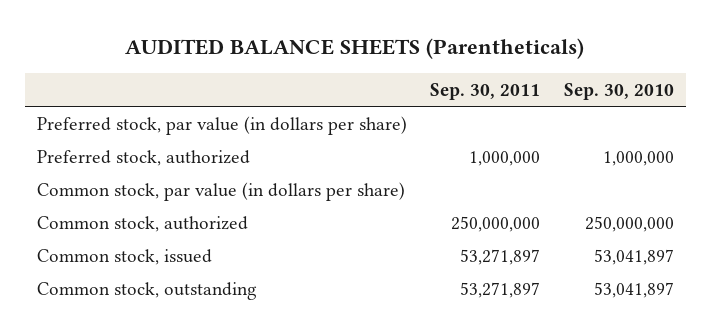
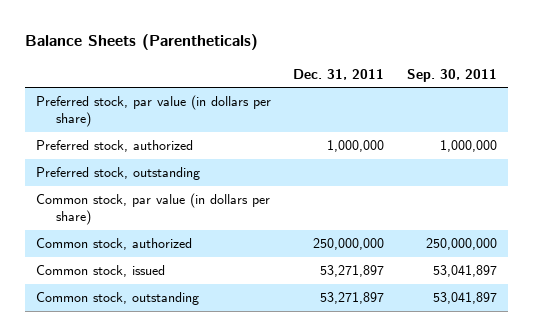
[125,37,585,59] AUDITED BALANCE SHEETS (Parentheticals) -> [24,34,258,51] Balance Sheets (Parentheticals)
[564,82,675,100] Sep. 30, 2010 -> none
none -> [293,68,385,80] Dec. 31, 2011
none -> [35,167,200,181] Preferred stock, outstanding
[460,248,541,265] 53,271,897 -> [432,265,497,278] 53,041,897
[460,281,541,298] 53,271,897 -> [432,292,497,305] 53,041,897

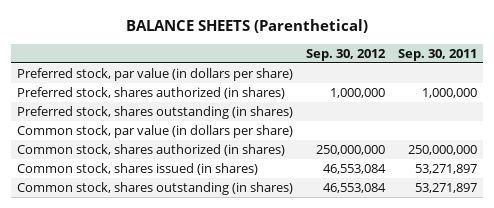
[24,34,258,51] Balance Sheets (Parentheticals) -> [126,18,369,33] BALANCE SHEETS (Parenthetical)
[293,68,385,80] Dec. 31, 2011 -> none
none -> [306,48,387,61] Sep. 30, 2012
[35,140,193,153] Preferred stock, authorized -> [17,87,286,100] Preferred stock, shares authorized (in shares)
[35,167,200,181] Preferred stock, outstanding -> [17,106,294,120] Preferred stock, shares outstanding (in shares)
[35,238,192,251] Common stock, authorized -> [17,144,286,157] Common stock, shares authorized (in shares)
[35,265,165,278] Common stock, issued -> [17,163,259,176] Common stock, shares issued (in shares)
[432,265,497,278] 53,041,897 -> [415,164,478,175] 53,271,897
[35,292,199,306] Common stock, outstanding -> [17,182,294,196] Common stock, shares outstanding (in shares)
[432,292,497,305] 53,041,897 -> [415,183,478,194] 53,271,897

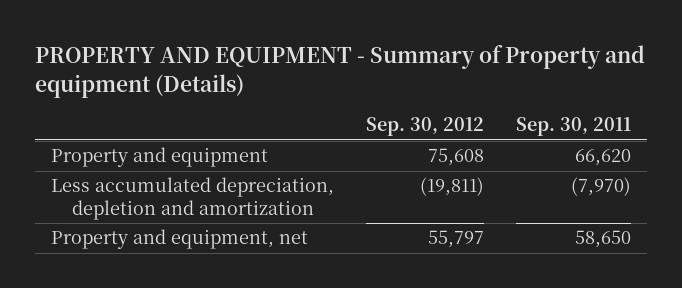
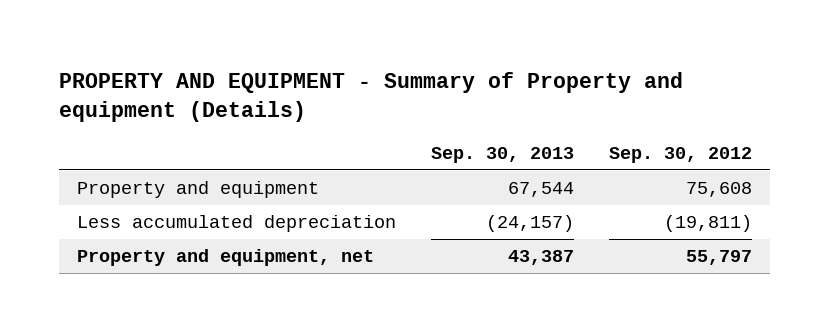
[515,117,631,137] Sep. 30, 2011 -> none
none -> [431,146,575,163] Sep. 30, 2013
[51,177,335,220] Less accumulated depreciation, depletion and amortization -> [77,215,397,233] Less accumulated depreciation

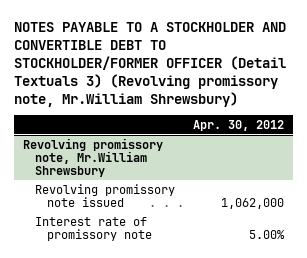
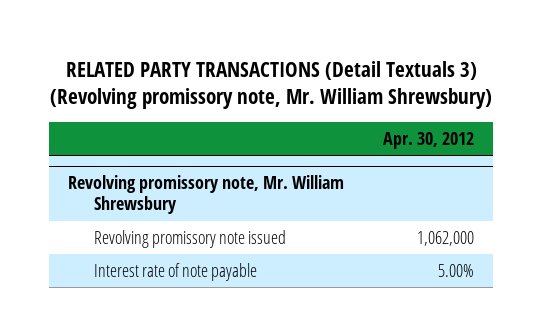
[13,21,286,107] NOTES PAYABLE TO A STOCKHOLDER AND CONVERTIBLE DEBT TO STOCKHOLDER/FORMER OFFICER (Detail Textuals 3) (Revolving promissory note, Mr.William Shrewsbury) -> [50,60,493,110] RELATED PARTY TRANSACTIONS (Detail Textuals 3) (Revolving promissory note, Mr. William Shrewsbury)
[22,137,163,178] Revolving promissory note, Mr.William Shrewsbury -> [68,175,345,215] Revolving promissory note, Mr. William Shrewsbury
[35,216,153,241] Interest rate of promissory note -> [93,262,257,281] Interest rate of note payable

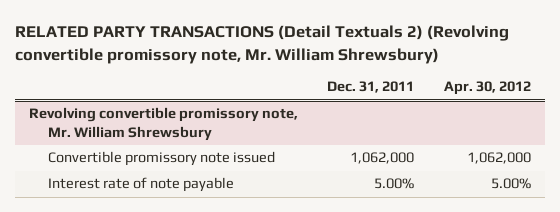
[50,60,493,110] RELATED PARTY TRANSACTIONS (Detail Textuals 3) (Revolving promissory note, Mr. William Shrewsbury) -> [14,25,509,64] RELATED PARTY TRANSACTIONS (Detail Textuals 2) (Revolving convertible promissory note, Mr. William Shrewsbury)
none -> [327,81,415,94] Dec. 31, 2011
[68,175,345,215] Revolving promissory note, Mr. William Shrewsbury -> [29,107,299,141] Revolving convertible promissory note, Mr. William Shrewsbury
[93,229,286,248] Revolving promissory note issued -> [48,151,276,167] Convertible promissory note issued

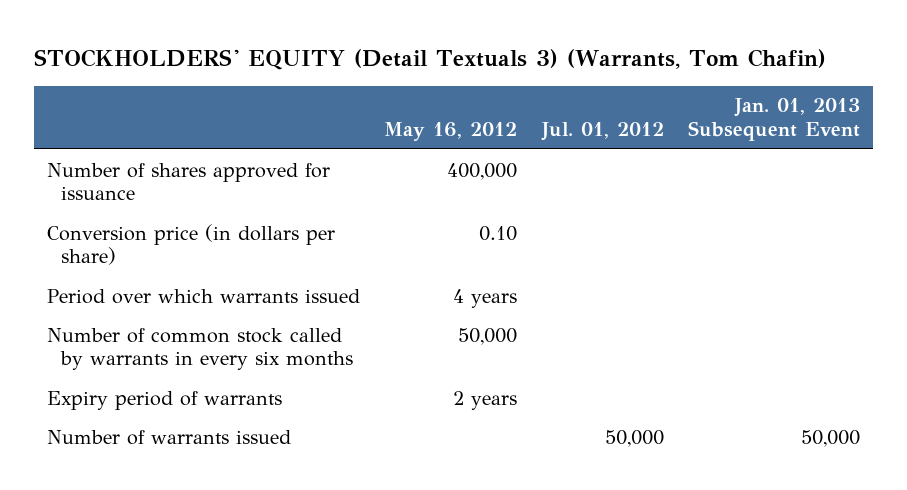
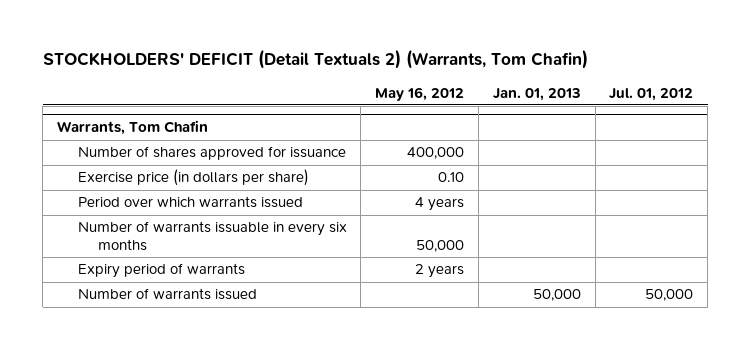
[34,48,827,70] STOCKHOLDERS' EQUITY (Detail Textuals 3) (Warrants, Tom Chafin) -> [42,49,588,70] STOCKHOLDERS' DEFICIT (Detail Textuals 2) (Warrants, Tom Chafin)
[688,98,861,142] Jan. 01, 2013 Subsequent Event -> none
none -> [492,87,581,101] Jan. 01, 2013
none -> [56,120,208,136] Warrants, Tom Chafin
[46,223,335,266] Conversion price (in dollars per share) -> [77,169,309,187] Exercise price (in dollars per share)
[46,327,354,371] Number of common stock called by warrants in every six months -> [77,221,347,252] Number of warrants issuable in every six months

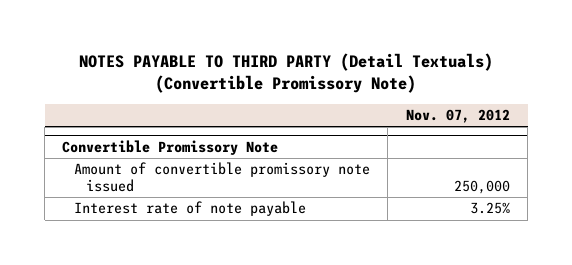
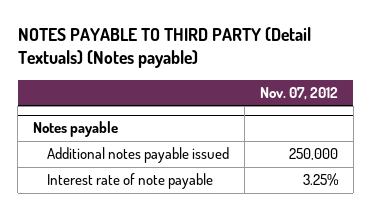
[79,52,494,94] NOTES PAYABLE TO THIRD PARTY (Detail Textuals) (Convertible Promissory Note) -> [17,26,311,69] NOTES PAYABLE TO THIRD PARTY (Detail Textuals) (Notes payable)
[62,139,279,155] Convertible Promissory Note -> none
none -> [33,121,119,138] Notes payable
[74,162,371,192] Amount of convertible promissory note issued -> [46,147,229,164] Additional notes payable issued

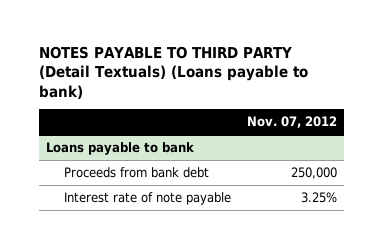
[17,26,311,69] NOTES PAYABLE TO THIRD PARTY (Detail Textuals) (Notes payable) -> [38,45,308,99] NOTES PAYABLE TO THIRD PARTY (Detail Textuals) (Loans payable to bank)
[33,121,119,138] Notes payable -> none
[46,147,229,164] Additional notes payable issued -> none
none -> [46,142,195,156] Loans payable to bank
none -> [64,167,210,179] Proceeds from bank debt

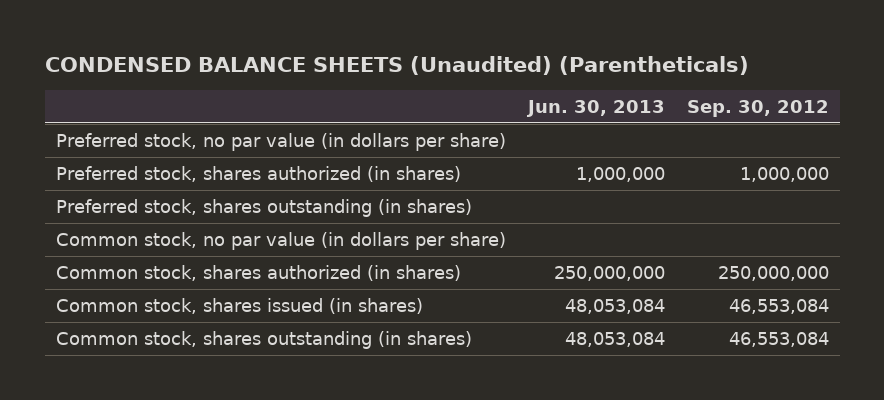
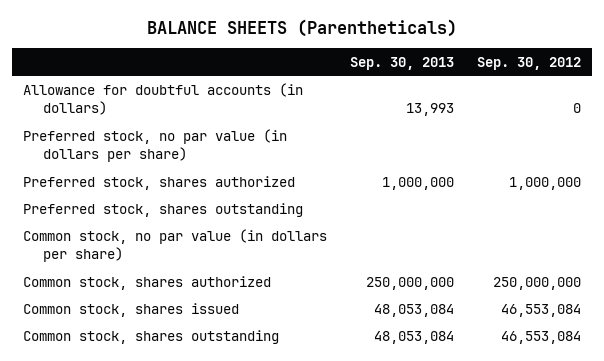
[44,56,749,76] CONDENSED BALANCE SHEETS (Unaudited) (Parentheticals) -> [147,18,458,37] BALANCE SHEETS (Parentheticals)
[525,99,665,117] Jun. 30, 2013 -> none
none -> [350,56,455,70] Sep. 30, 2013
none -> [23,82,304,116] Allowance for doubtful accounts (in dollars)
[55,165,461,182] Preferred stock, shares authorized (in shares) -> [23,175,296,190] Preferred stock, shares authorized
[55,198,472,217] Preferred stock, shares outstanding (in shares) -> [23,202,304,217] Preferred stock, shares outstanding
[55,264,461,281] Common stock, shares authorized (in shares) -> [23,275,272,290] Common stock, shares authorized
[55,297,423,314] Common stock, shares issued (in shares) -> [23,302,240,317] Common stock, shares issued
[55,330,472,349] Common stock, shares outstanding (in shares) -> [23,329,280,344] Common stock, shares outstanding

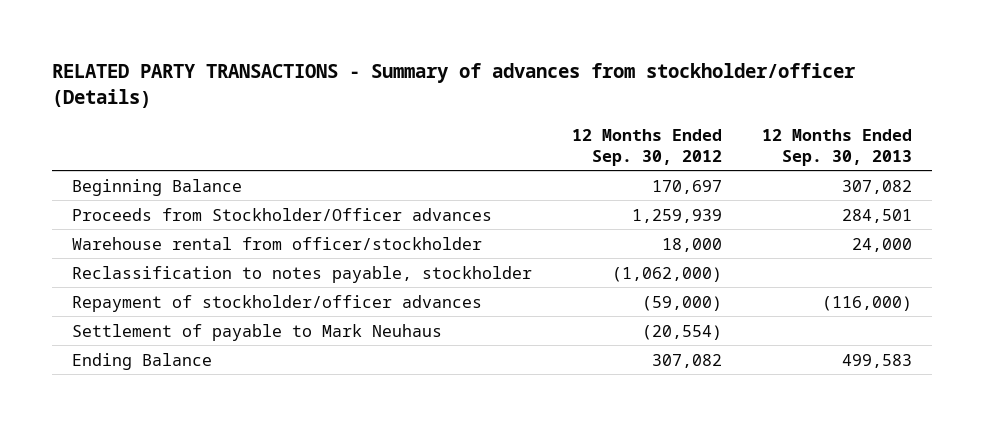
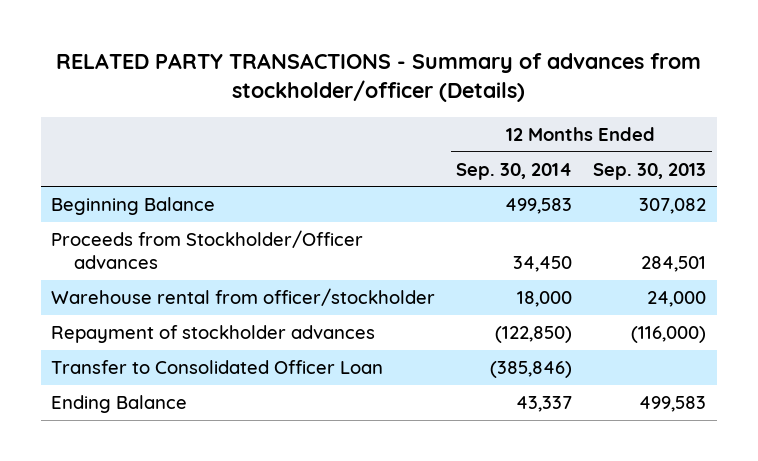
[572,128,723,166] 12 Months Ended Sep. 30, 2012 -> none
none -> [456,162,573,180] Sep. 30, 2014
[72,265,533,283] Reclassification to notes payable, stockholder -> none
[72,294,483,312] Repayment of stockholder/officer advances -> [51,324,376,343] Repayment of stockholder advances
[72,323,443,341] Settlement of payable to Mark Neuhaus -> [51,359,384,374] Transfer to Consolidated Officer Loan

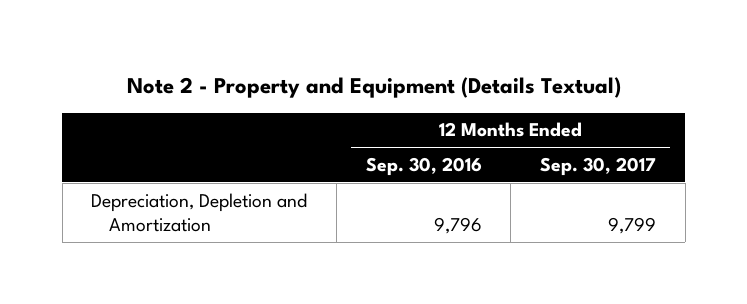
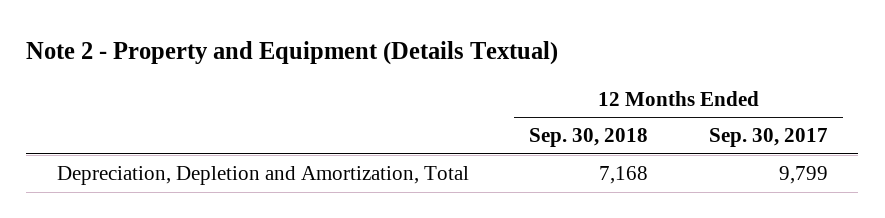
[365,157,482,177] Sep. 30, 2016 -> none
none -> [529,128,649,148] Sep. 30, 2018
[91,192,308,232] Depreciation, Depletion and Amortization -> [56,166,469,186] Depreciation, Depletion and Amortization, Total

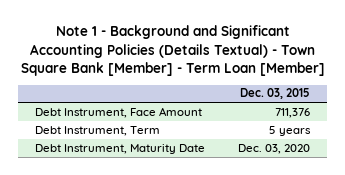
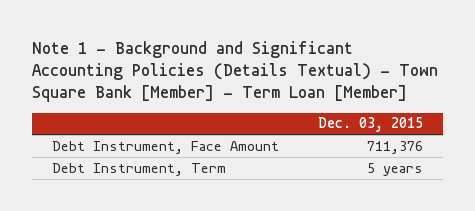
[34,143,205,154] Debt Instrument, Maturity Date -> none

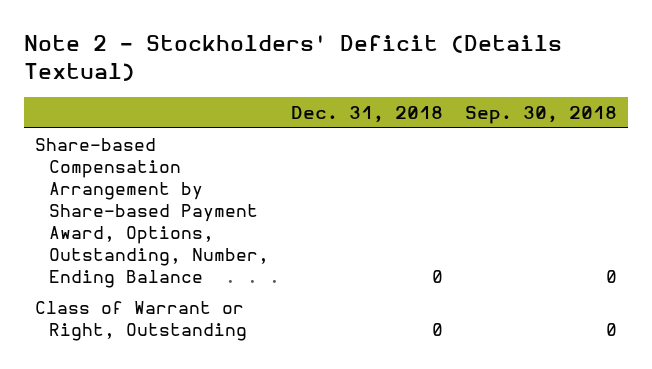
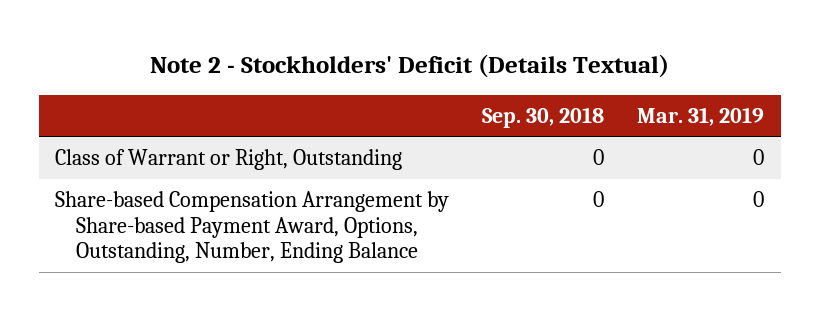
[290,105,443,123] Dec. 31, 2018 -> none
none -> [637,107,765,127] Mar. 31, 2019
[34,138,270,288] Share-based Compensation Arrangement by Share-based Payment Award, Options, Outstanding, Number, Ending Balance -> [55,191,450,264] Share-based Compensation Arrangement by Share-based Payment Award, Options, Outstanding, Number, Ending Balance

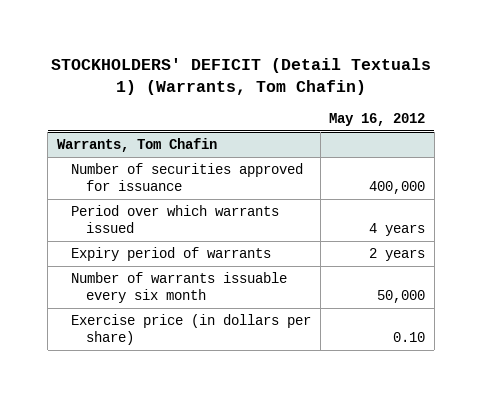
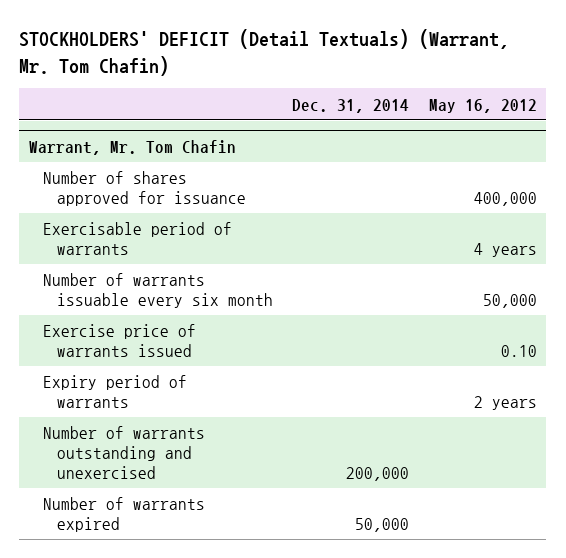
[51,57,432,95] STOCKHOLDERS' DEFICIT (Detail Textuals 1) (Warrants, Tom Chafin) -> [19,29,510,76] STOCKHOLDERS' DEFICIT (Detail Textuals) (Warrant, Mr. Tom Chafin)
none -> [292,98,410,113] Dec. 31, 2014
[71,246,272,261] Expiry period of warrants -> none
[56,137,217,152] Warrants, Tom Chafin -> [29,139,237,155] Warrant, Mr. Tom Chafin
[71,162,304,192] Number of securities approved for issuance -> [42,171,246,206] Number of shares approved for issuance
[71,204,280,234] Period over which warrants issued -> [42,222,232,255] Exercisable period of warrants
[71,313,312,346] Exercise price (in dollars per share) -> [42,324,196,357] Exercise price of warrants issued
none -> [42,375,187,408] Expiry period of warrants
none -> [42,426,205,479] Number of warrants outstanding and unexercised
none -> [42,497,205,532] Number of warrants expired

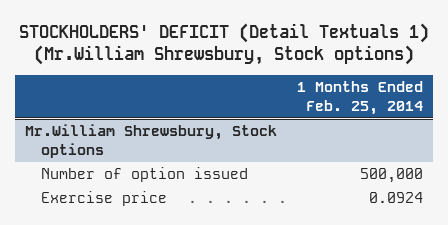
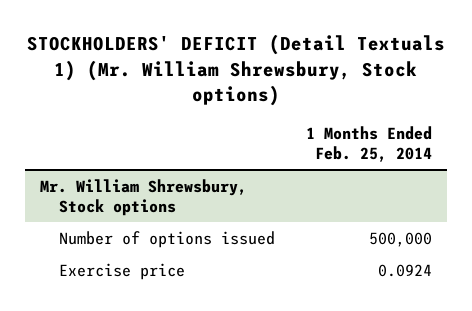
[19,22,430,66] STOCKHOLDERS' DEFICIT (Detail Textuals 1) (Mr.William Shrewsbury, Stock options) -> [27,34,446,106] STOCKHOLDERS' DEFICIT (Detail Textuals 1) (Mr. William Shrewsbury, Stock options)
[25,124,278,158] Mr.William Shrewsbury, Stock options -> [40,178,248,217] Mr. William Shrewsbury, Stock options
[41,167,249,183] Number of option issued -> [59,230,276,248] Number of options issued

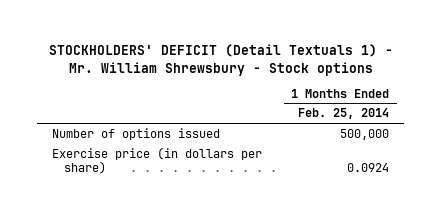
[27,34,446,106] STOCKHOLDERS' DEFICIT (Detail Textuals 1) (Mr. William Shrewsbury, Stock options) -> [48,43,393,76] STOCKHOLDERS' DEFICIT (Detail Textuals 1) - Mr. William Shrewsbury - Stock options
[40,178,248,217] Mr. William Shrewsbury, Stock options -> none
[59,262,186,280] Exercise price -> [51,146,262,174] Exercise price (in dollars per share)

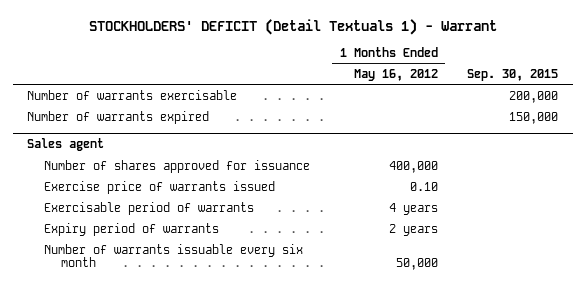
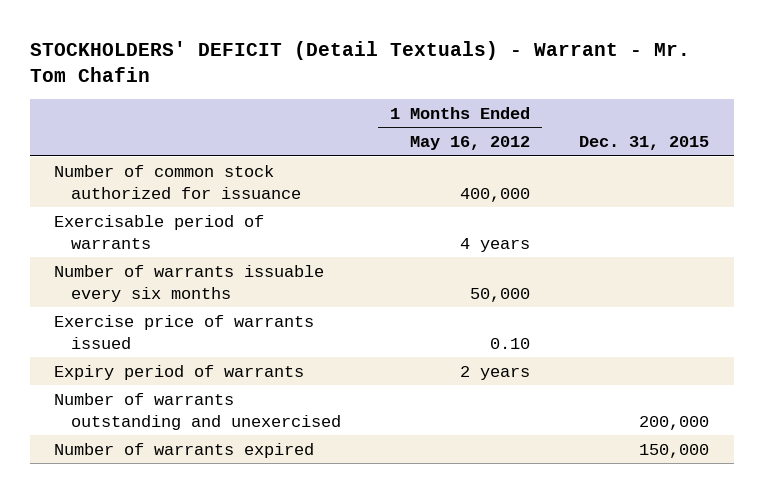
[88,18,497,35] STOCKHOLDERS' DEFICIT (Detail Textuals 1) - Warrant -> [29,40,690,83] STOCKHOLDERS' DEFICIT (Detail Textuals) - Warrant - Mr. Tom Chafin
[466,68,558,81] Sep. 30, 2015 -> none
none -> [579,136,710,151] Dec. 31, 2015
[27,89,238,100] Number of warrants exercisable -> none
[27,138,105,152] Sales agent -> none
[44,180,276,194] Exercise price of warrants issued -> none
[44,159,311,173] Number of shares approved for issuance -> [54,164,302,199] Number of common stock authorized for issuance
none -> [54,264,325,302] Number of warrants issuable every six months
none -> [54,314,315,349] Exercise price of warrants issued
[44,243,304,268] Number of warrants issuable every six month -> none
none -> [54,392,342,430] Number of warrants outstanding and unexercised
[27,110,210,124] Number of warrants expired -> [54,442,315,458] Number of warrants expired

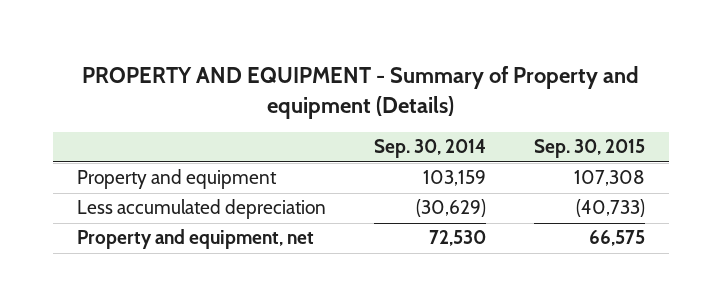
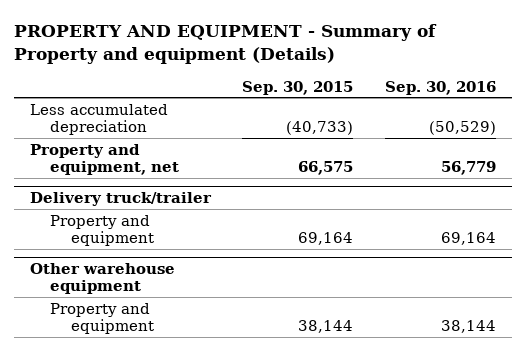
[374,139,487,159] Sep. 30, 2014 -> none
none -> [384,80,496,95] Sep. 30, 2016
[77,169,278,190] Property and equipment -> none
none -> [29,192,212,207] Delivery truck/trailer
none -> [50,214,154,246] Property and equipment
none -> [29,263,175,295] Other warehouse equipment
none -> [50,302,154,334] Property and equipment

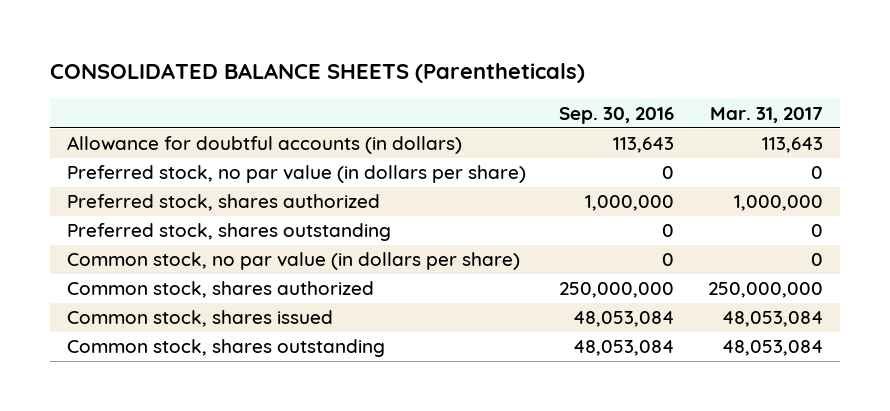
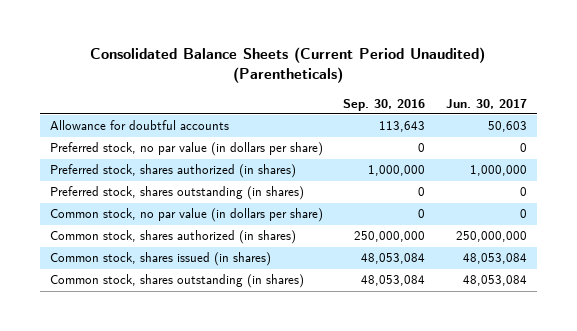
[49,63,585,84] CONSOLIDATED BALANCE SHEETS (Parentheticals) -> [90,47,486,84] Consolidated Balance Sheets (Current Period Unaudited) (Parentheticals)
[710,106,824,123] Mar. 31, 2017 -> none
none -> [446,98,528,109] Jun. 30, 2017
[66,136,462,155] Allowance for doubtful accounts (in dollars) -> [49,120,229,131] Allowance for doubtful accounts
[66,194,380,212] Preferred stock, shares authorized -> [49,164,296,179] Preferred stock, shares authorized (in shares)
[66,223,391,242] Preferred stock, shares outstanding -> [49,186,304,201] Preferred stock, shares outstanding (in shares)
[66,281,374,299] Common stock, shares authorized -> [49,230,296,245] Common stock, shares authorized (in shares)
[66,310,333,328] Common stock, shares issued -> [49,252,271,267] Common stock, shares issued (in shares)
[66,339,385,358] Common stock, shares outstanding -> [49,274,304,289] Common stock, shares outstanding (in shares)

